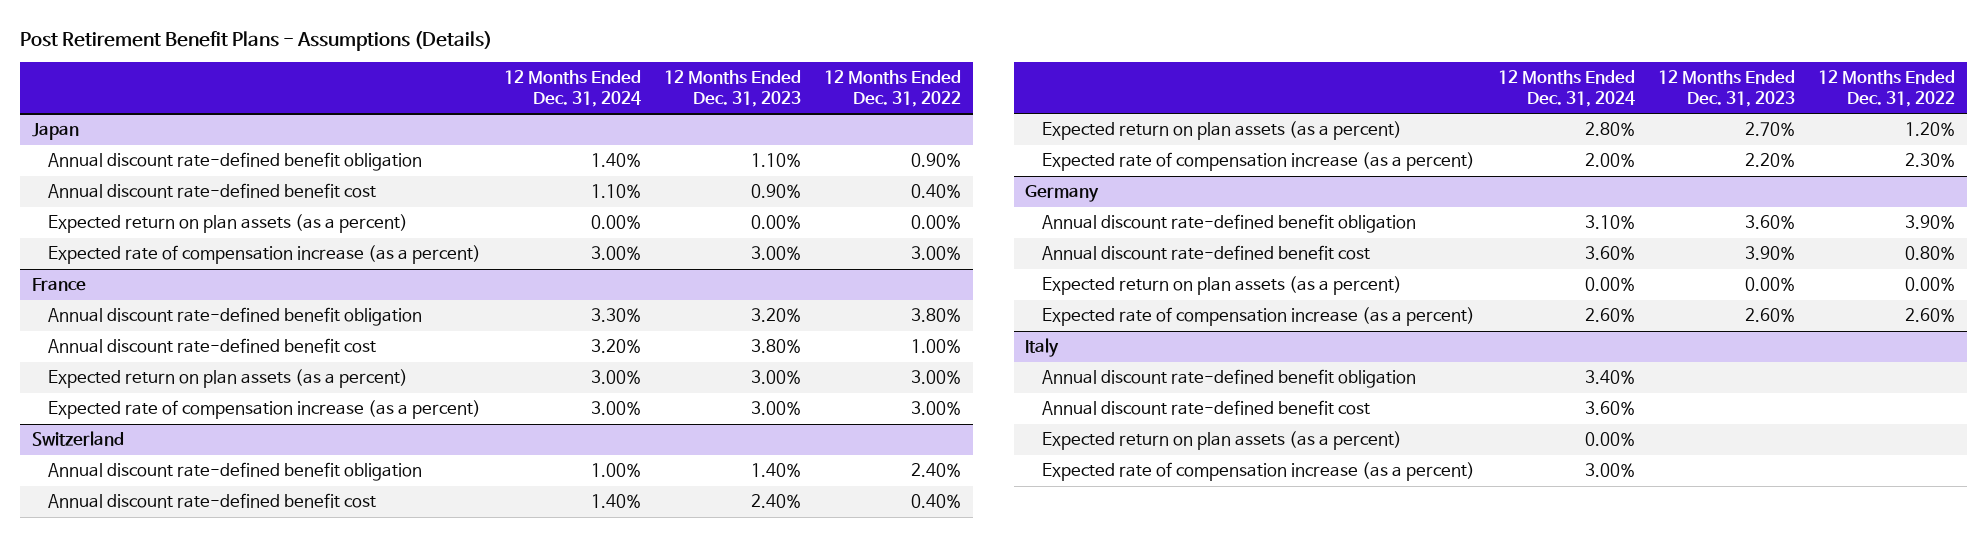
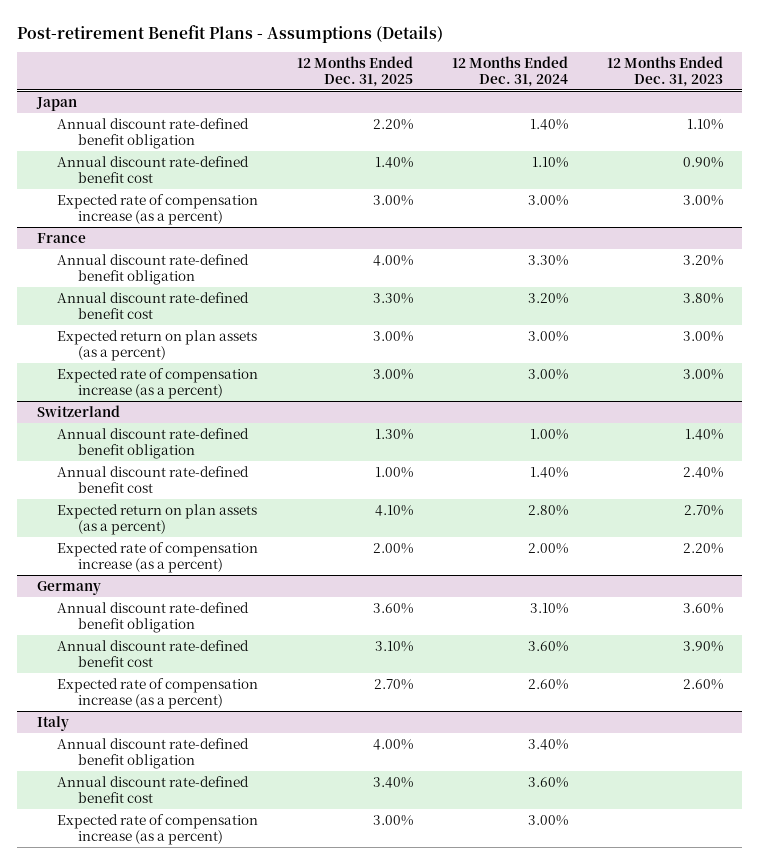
[20,30,493,51] Post Retirement Benefit Plans - Assumptions (Details) -> [17,24,444,43] Post-retirement Benefit Plans - Assumptions (Details)
[824,70,962,107] 12 Months Ended Dec. 31, 2022 -> none
none -> [297,55,414,88] 12 Months Ended Dec. 31, 2025
[48,214,409,234] Expected return on plan assets (as a percent) -> none
[1042,276,1403,296] Expected return on plan assets (as a percent) -> none
[1042,431,1403,451] Expected return on plan assets (as a percent) -> none

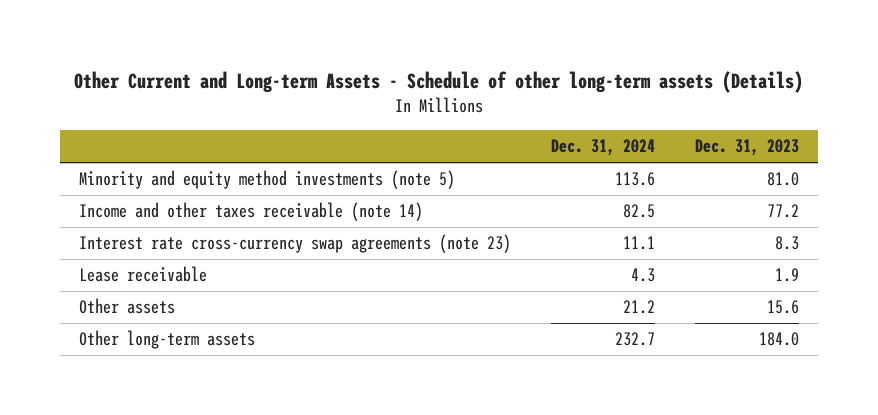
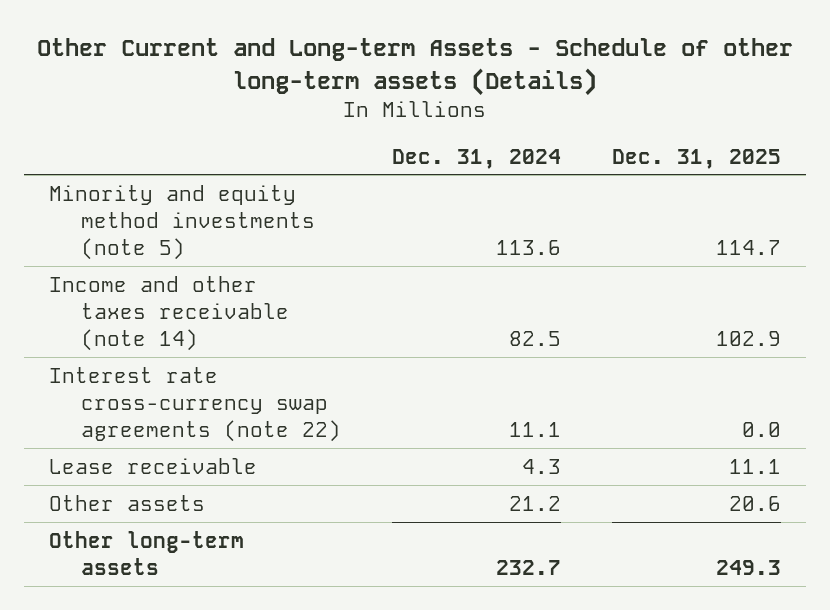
[694,139,799,157] Dec. 31, 2023 -> none
none -> [611,148,781,169] Dec. 31, 2025
[79,234,512,254] Interest rate cross-currency swap agreements (note 23) -> [49,366,341,442] Interest rate cross-currency swap agreements (note 22)

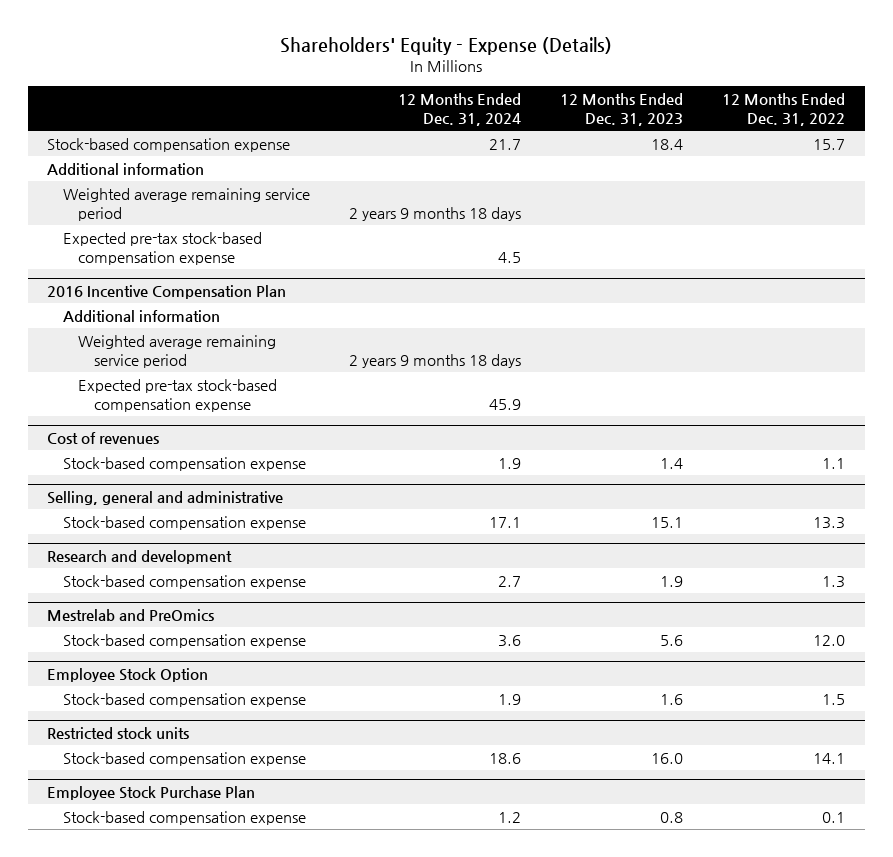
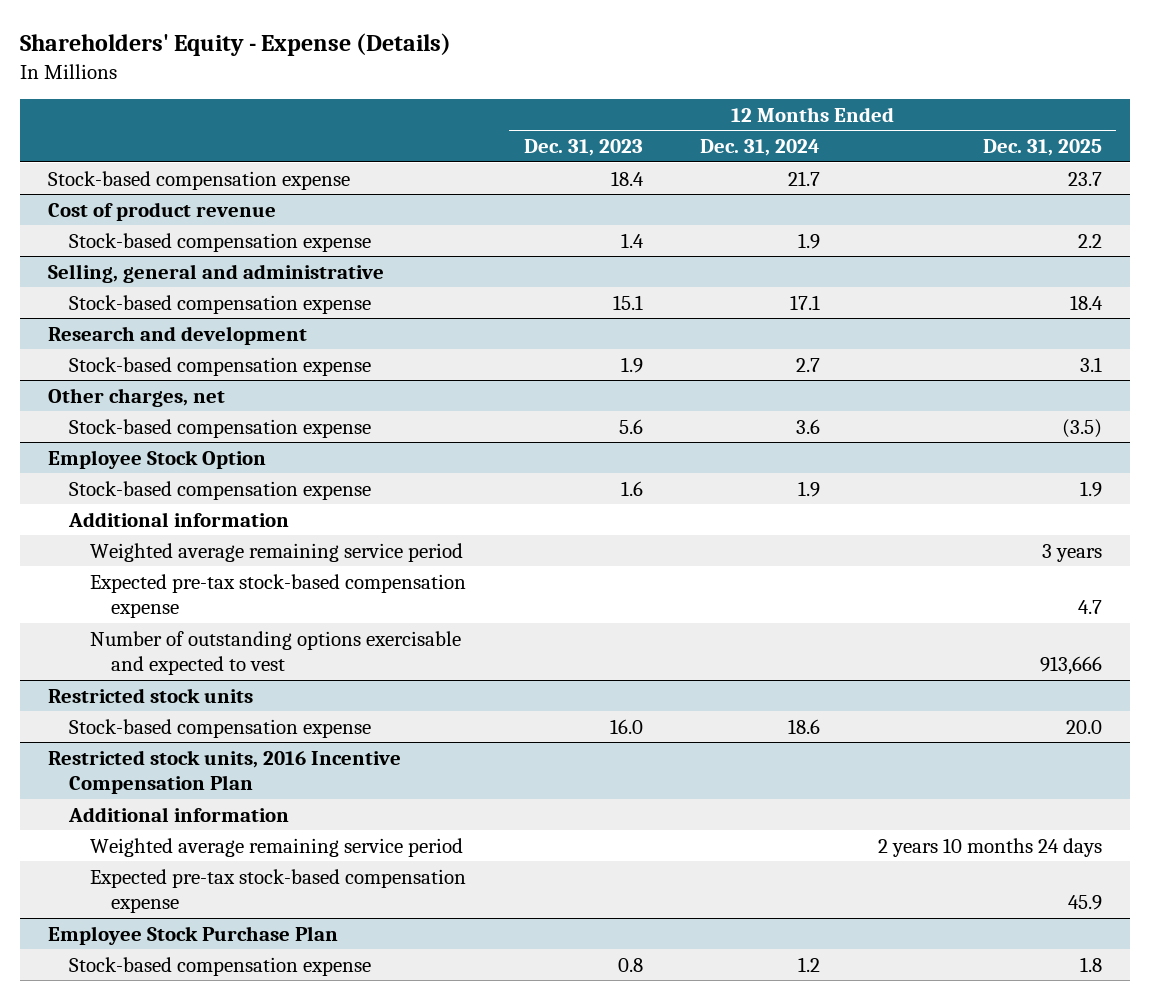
[722,93,846,126] 12 Months Ended Dec. 31, 2022 -> none
none -> [982,139,1102,157] Dec. 31, 2025
[47,162,205,175] Additional information -> none
[62,187,310,221] Weighted average remaining service period -> none
[62,231,262,265] Expected pre-tax stock-based compensation expense -> none
[47,285,287,300] 2016 Incentive Compensation Plan -> none
[62,309,220,322] Additional information -> none
[78,334,277,368] Weighted average remaining service period -> none
[78,378,278,412] Expected pre-tax stock-based compensation expense -> none
[47,432,160,445] Cost of revenues -> [48,201,277,221] Cost of product revenue
[47,609,215,622] Mestrelab and PreOmics -> none
none -> [48,387,226,407] Other charges, net
none -> [68,511,290,527] Additional information
none -> [90,542,464,562] Weighted average remaining service period
none -> [90,573,467,619] Expected pre-tax stock-based compensation expense
none -> [90,630,462,676] Number of outstanding options exercisable and expected to vest
none -> [48,749,402,795] Restricted stock units, 2016 Incentive Compensation Plan
none -> [68,806,290,822] Additional information
none -> [90,837,464,857] Weighted average remaining service period
none -> [90,868,467,914] Expected pre-tax stock-based compensation expense

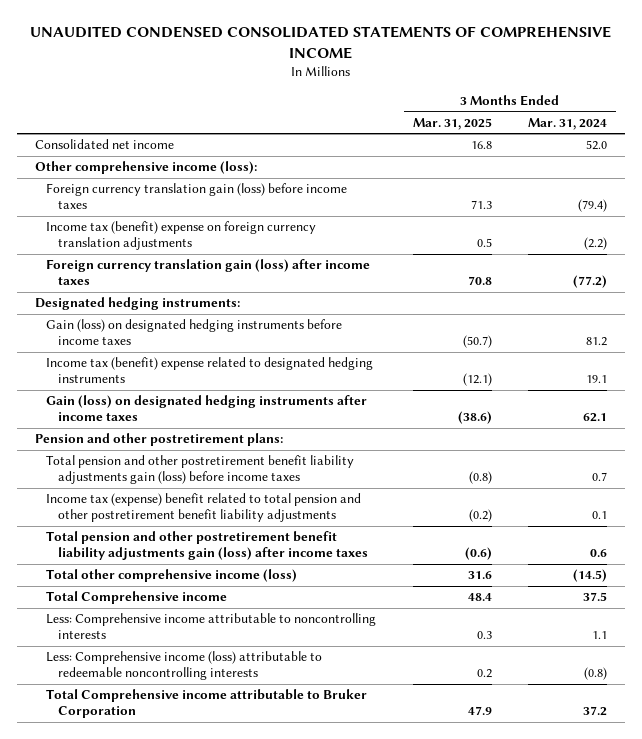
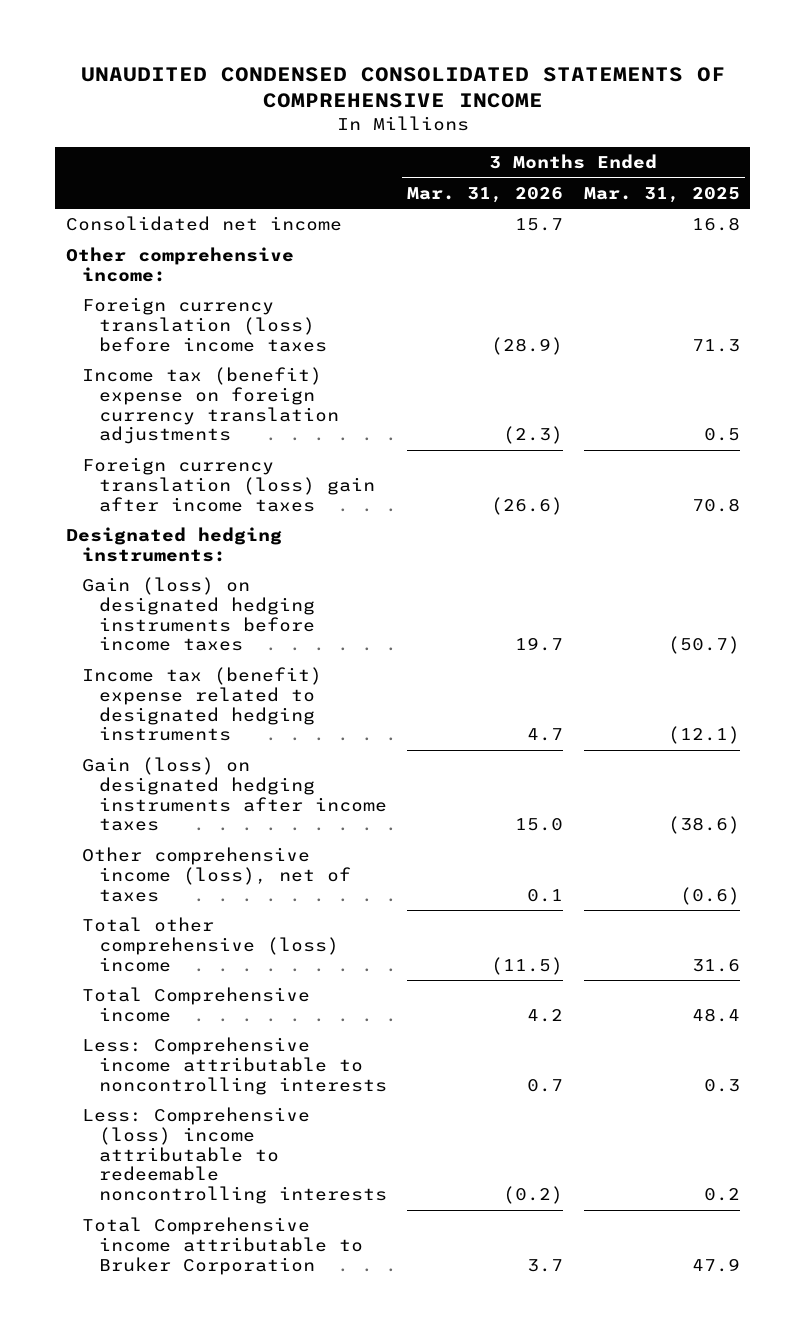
[528,117,608,130] Mar. 31, 2024 -> none
none -> [407,186,564,203] Mar. 31, 2026
[34,161,257,175] Other comprehensive income (loss): -> [65,247,294,282] Other comprehensive income:
[46,183,348,210] Foreign currency translation gain (loss) before income taxes -> [82,297,327,352] Foreign currency translation (loss) before income taxes
[46,259,371,286] Foreign currency translation gain (loss) after income taxes -> [82,457,375,512] Foreign currency translation (loss) gain after income taxes
[34,433,283,447] Pension and other postretirement plans: -> none
[46,455,355,485] Total pension and other postretirement benefit liability adjustments gain (loss) before income taxes -> none
[46,493,362,523] Income tax (expense) benefit related to total pension and other postretirement benefit liability adjustments -> none
[46,531,368,561] Total pension and other postretirement benefit liability adjustments gain (loss) after income taxes -> none
none -> [82,847,351,902] Other comprehensive income (loss), net of taxes
[46,569,298,583] Total other comprehensive income (loss) -> [82,917,339,972] Total other comprehensive (loss) income
[46,651,323,681] Less: Comprehensive income (loss) attributable to redeemable noncontrolling interests -> [82,1107,387,1205] Less: Comprehensive (loss) income attributable to redeemable noncontrolling interests

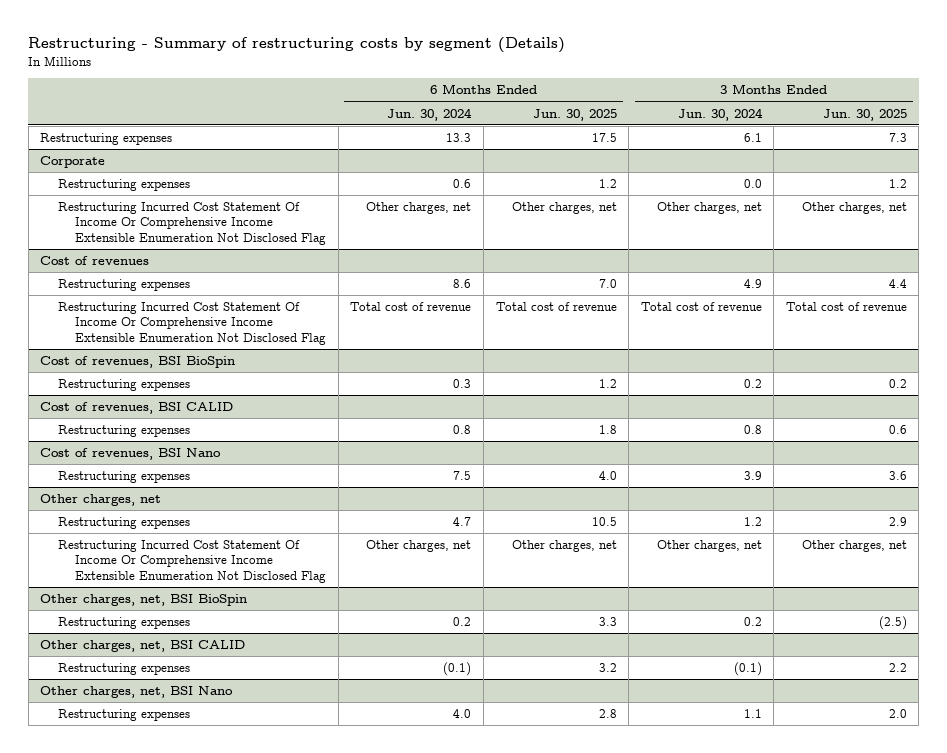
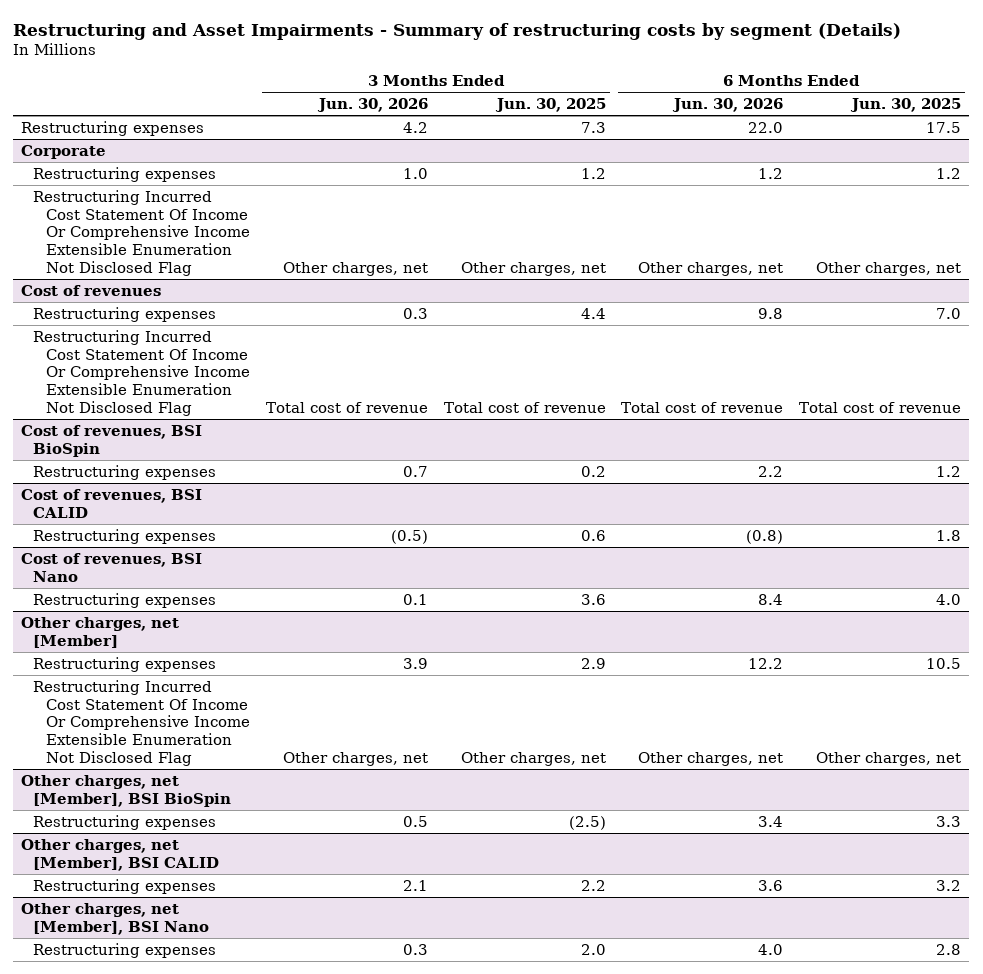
[28,37,566,54] Restructuring - Summary of restructuring costs by segment (Details) -> [13,22,902,40] Restructuring and Asset Impairments - Summary of restructuring costs by segment (Details)
[387,107,473,121] Jun. 30, 2024 -> none
[677,107,763,121] Jun. 30, 2024 -> none
none -> [316,97,428,112] Jun. 30, 2026
none -> [672,97,784,112] Jun. 30, 2026
[40,494,162,507] Other charges, net -> [21,616,180,648] Other charges, net [Member]
[40,594,248,607] Other charges, net, BSI BioSpin -> [21,774,232,807] Other charges, net [Member], BSI BioSpin
[40,640,246,653] Other charges, net, BSI CALID -> [21,838,220,871] Other charges, net [Member], BSI CALID
[40,686,234,699] Other charges, net, BSI Nano -> [21,902,210,935] Other charges, net [Member], BSI Nano

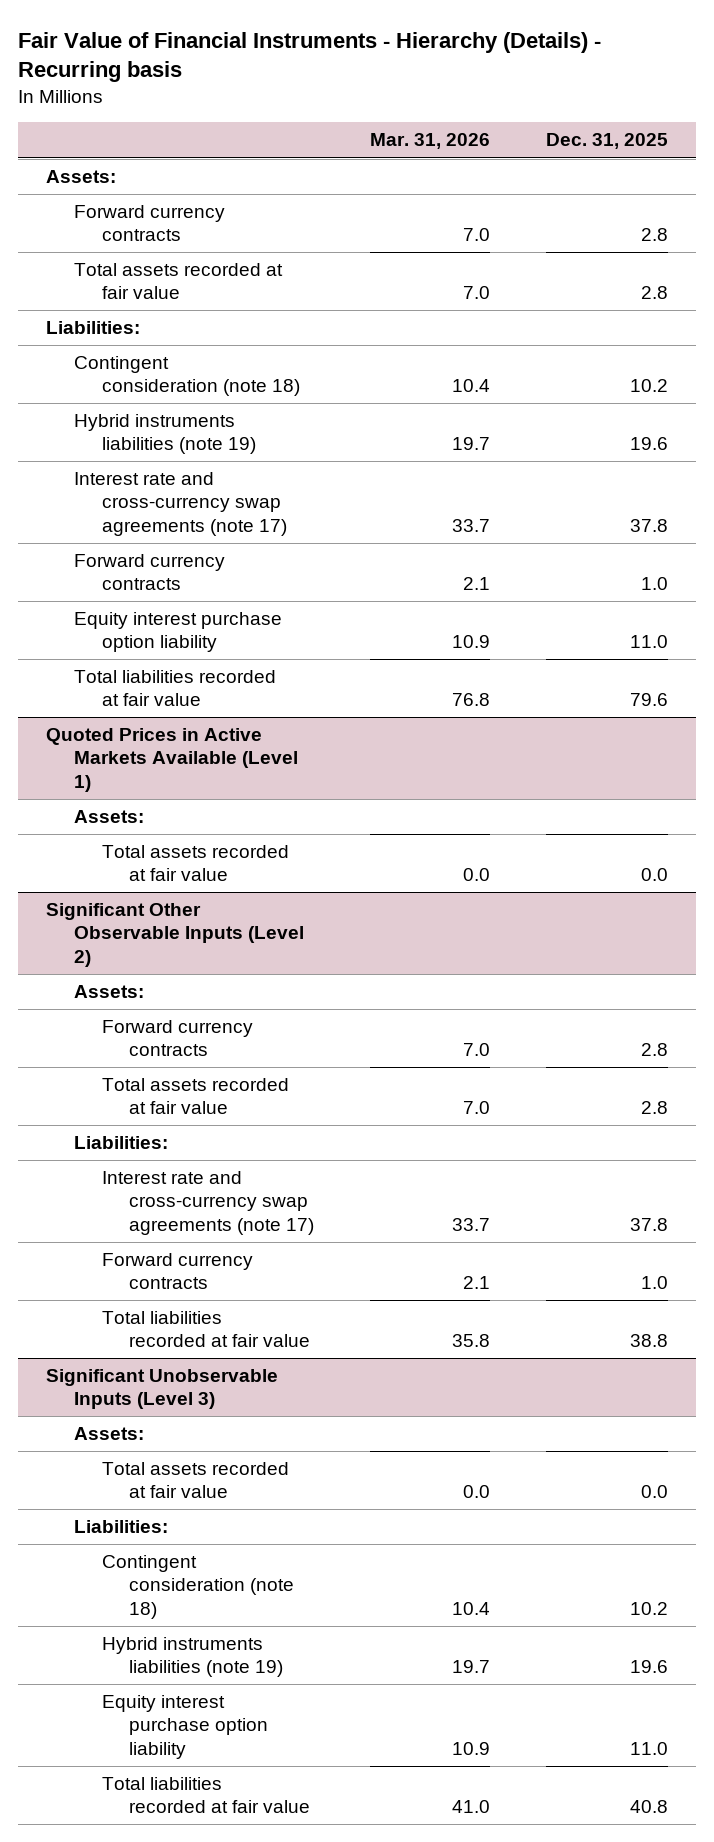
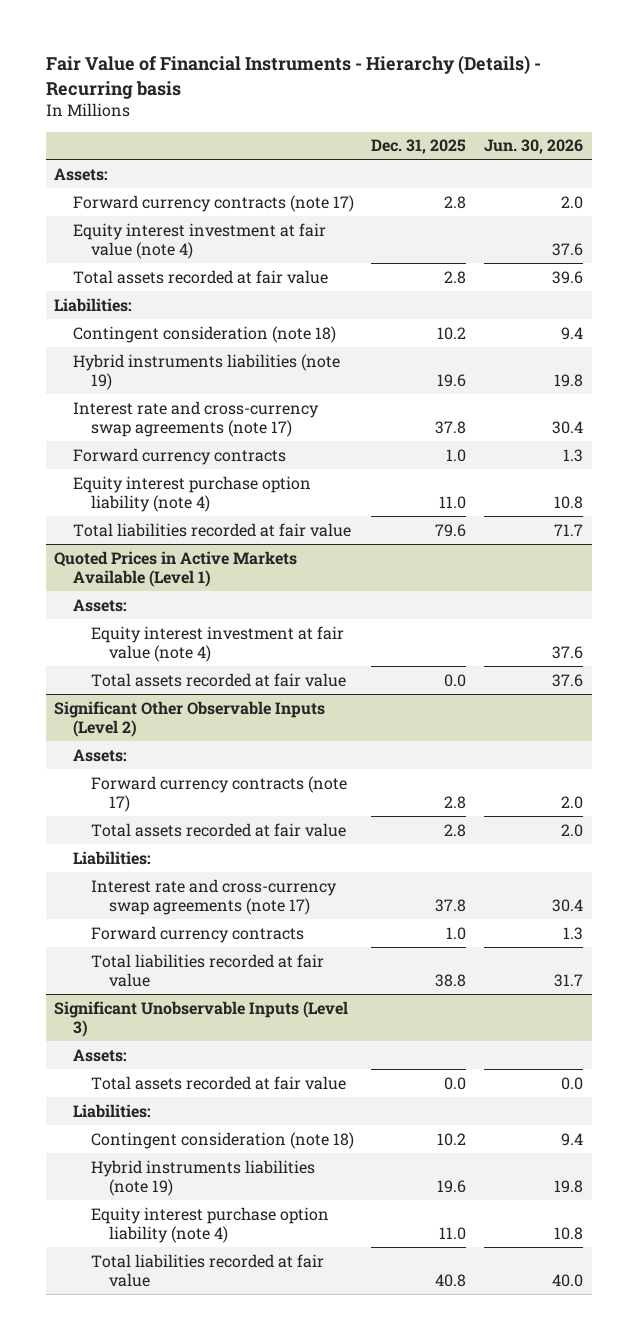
[370,133,491,150] Mar. 31, 2026 -> none
none -> [484,139,584,155] Jun. 30, 2026
[73,205,225,242] Forward currency contracts -> [72,194,354,212] Forward currency contracts (note 17)
none -> [72,222,326,259] Equity interest investment at fair value (note 4)
[73,612,282,653] Equity interest purchase option liability -> [72,475,311,512] Equity interest purchase option liability (note 4)
none -> [90,625,344,662] Equity interest investment at fair value (note 4)
[101,1020,253,1057] Forward currency contracts -> [90,775,347,812] Forward currency contracts (note 17)
[101,1695,269,1759] Equity interest purchase option liability -> [90,1206,329,1243] Equity interest purchase option liability (note 4)

